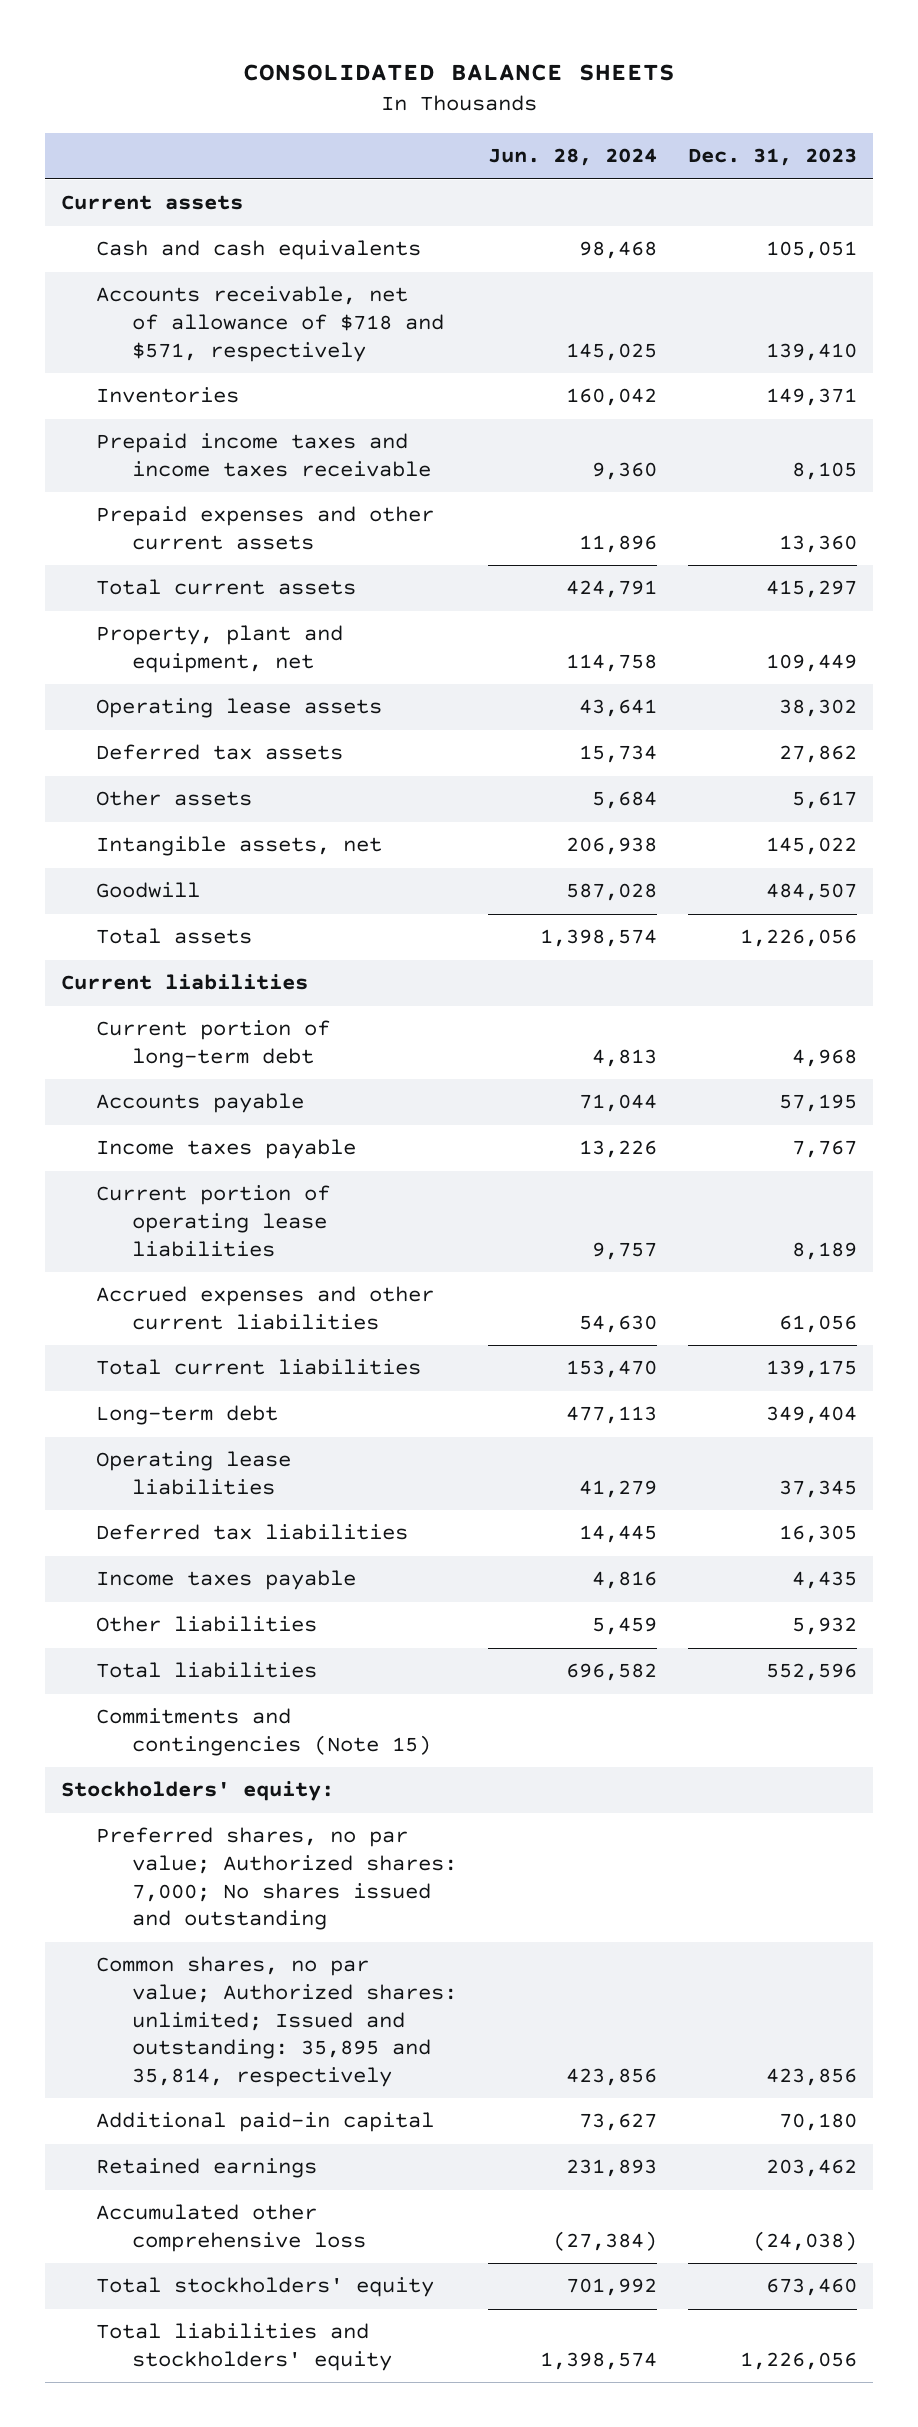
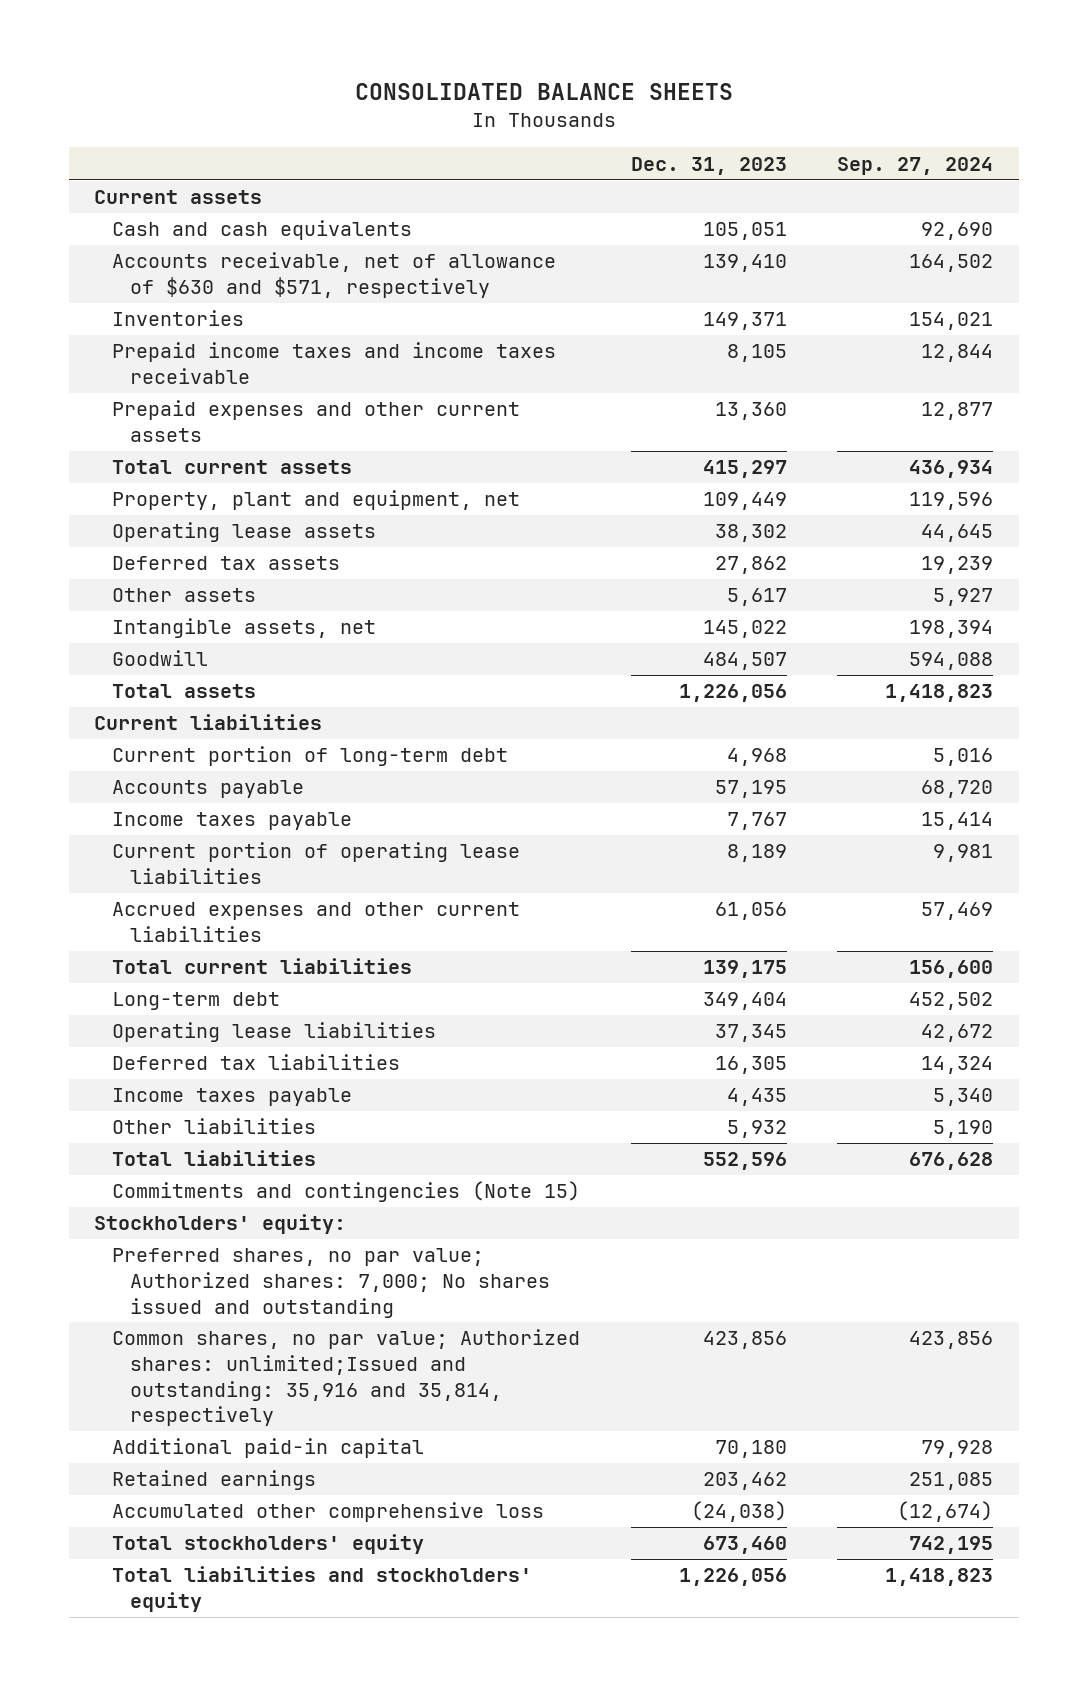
[488,148,658,167] Jun. 28, 2024 -> none
none -> [837,156,994,175] Sep. 27, 2024
[96,286,444,362] Accounts receivable, net of allowance of $718 and $571, respectively -> [112,252,557,298] Accounts receivable, net of allowance of $630 and $571, respectively
[96,1956,457,2088] Common shares, no par value; Authorized shares: unlimited; Issued and outstanding: 35,895 and 35,814, respectively -> [112,1329,581,1427] Common shares, no par value; Authorized shares: unlimited;Issued and outstanding: 35,916 and 35,814, respectively

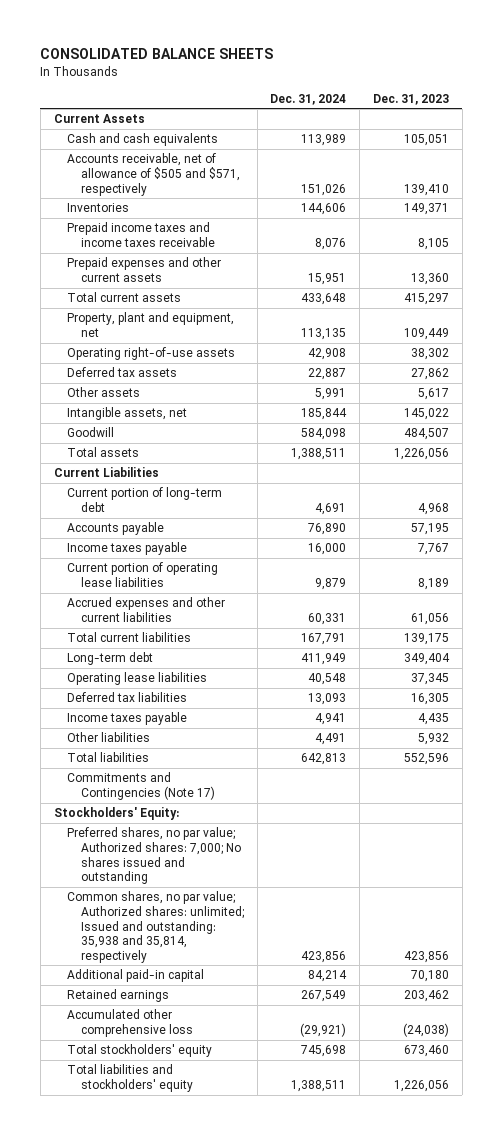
[837,156,994,175] Sep. 27, 2024 -> none
none -> [270,93,347,105] Dec. 31, 2024
[94,190,263,205] Current assets -> [53,114,145,124] Current Assets
[112,252,557,298] Accounts receivable, net of allowance of $630 and $571, respectively -> [67,153,240,196] Accounts receivable, net of allowance of $505 and $571, respectively
[112,522,377,543] Operating lease assets -> [67,347,236,361] Operating right-of-use assets
[94,714,323,731] Current liabilities -> [53,467,159,478] Current Liabilities
[112,1181,581,1203] Commitments and contingencies (Note 15) -> [67,772,215,800] Commitments and Contingencies (Note 17)
[94,1214,347,1235] Stockholders' equity: -> [53,807,179,821] Stockholders' Equity:
[112,1329,581,1427] Common shares, no par value; Authorized shares: unlimited;Issued and outstanding: 35,916 and 35,814, respectively -> [67,891,244,963] Common shares, no par value; Authorized shares: unlimited; Issued and outstanding: 35,938 and 35,814, respectively

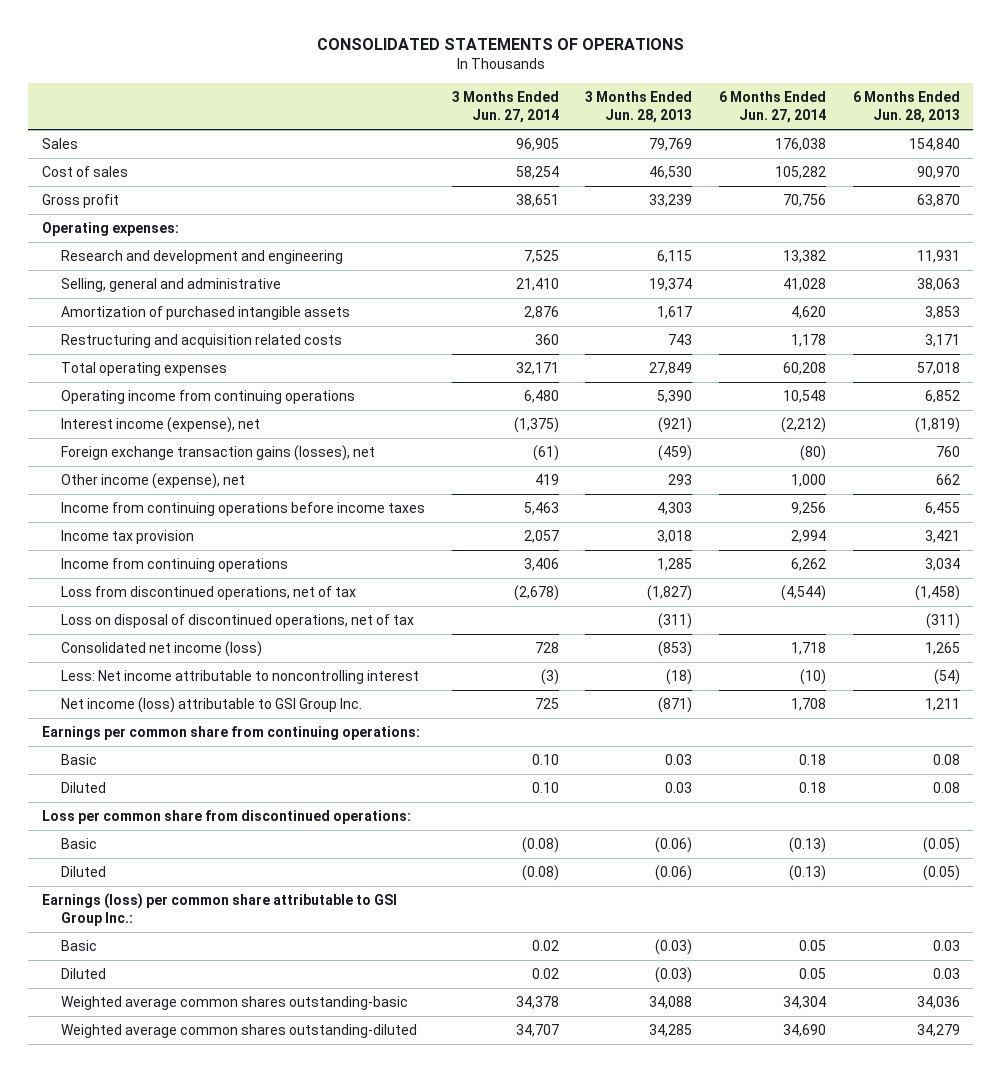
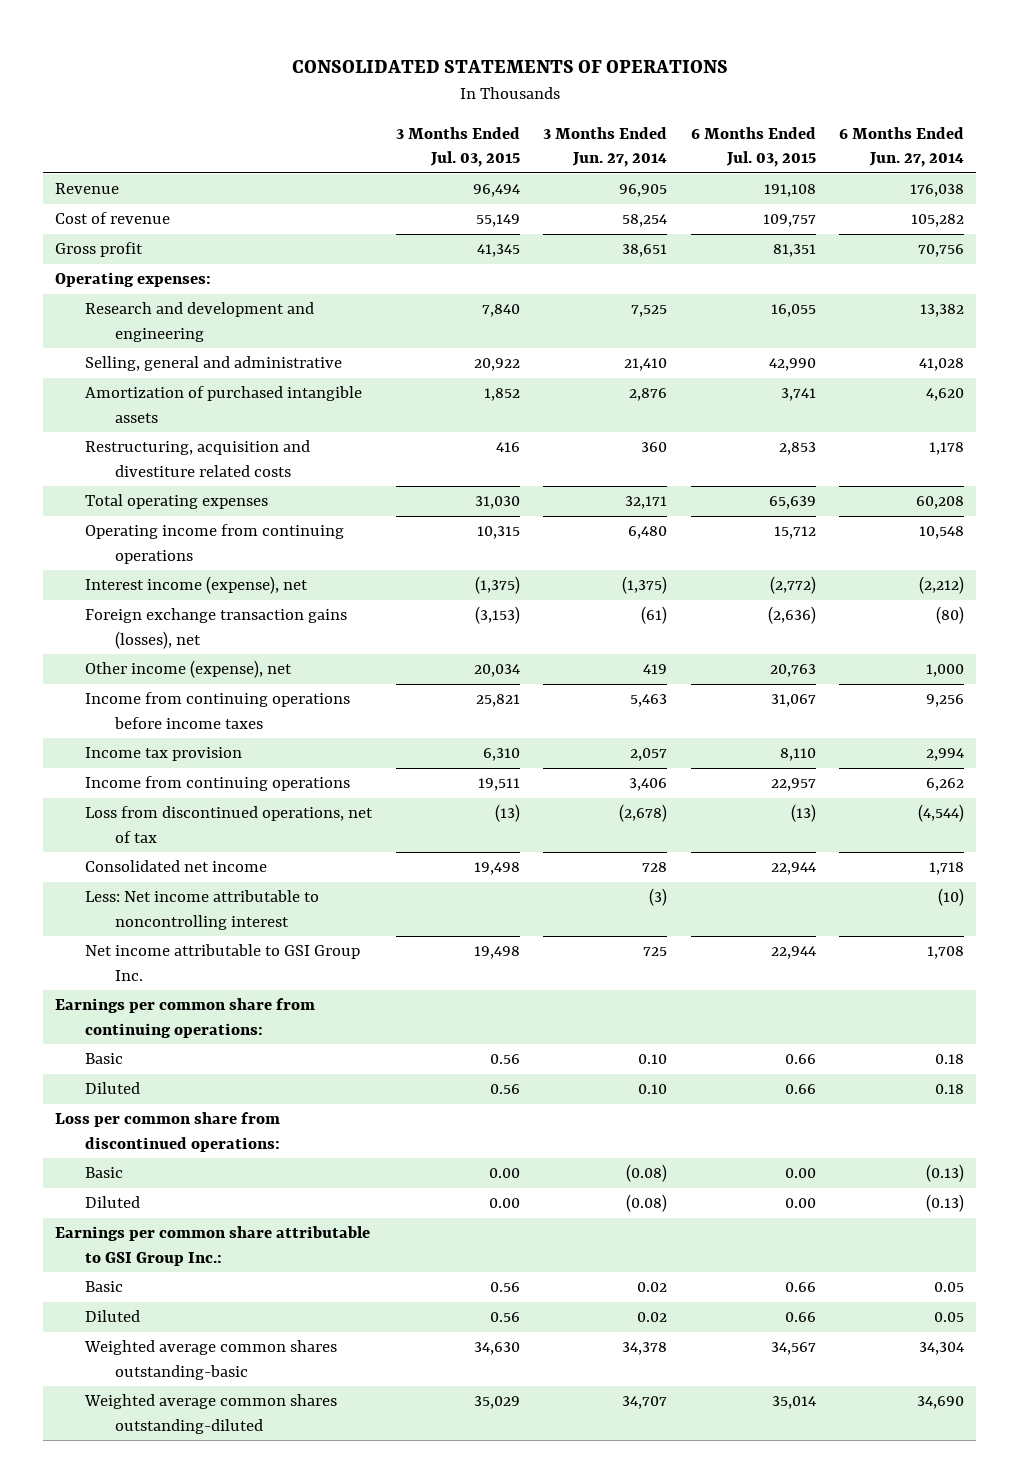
[585,91,693,124] 3 Months Ended Jun. 28, 2013 -> none
[852,91,960,124] 6 Months Ended Jun. 28, 2013 -> none
none -> [395,126,520,168] 3 Months Ended Jul. 03, 2015
none -> [690,126,816,168] 6 Months Ended Jul. 03, 2015
[41,138,78,150] Sales -> [55,183,120,195] Revenue
[41,166,128,178] Cost of sales -> [55,212,171,225] Cost of revenue
[61,334,343,349] Restructuring and acquisition related costs -> [85,440,311,477] Restructuring, acquisition and divestiture related costs
[61,614,415,629] Loss on disposal of discontinued operations, net of tax -> none
[61,641,263,658] Consolidated net income (loss) -> [85,860,268,873] Consolidated net income
[61,697,363,714] Net income (loss) attributable to GSI Group Inc. -> [85,944,361,981] Net income attributable to GSI Group Inc.
[41,893,397,926] Earnings (loss) per common share attributable to GSI Group Inc.: -> [55,1226,371,1266] Earnings per common share attributable to GSI Group Inc.:

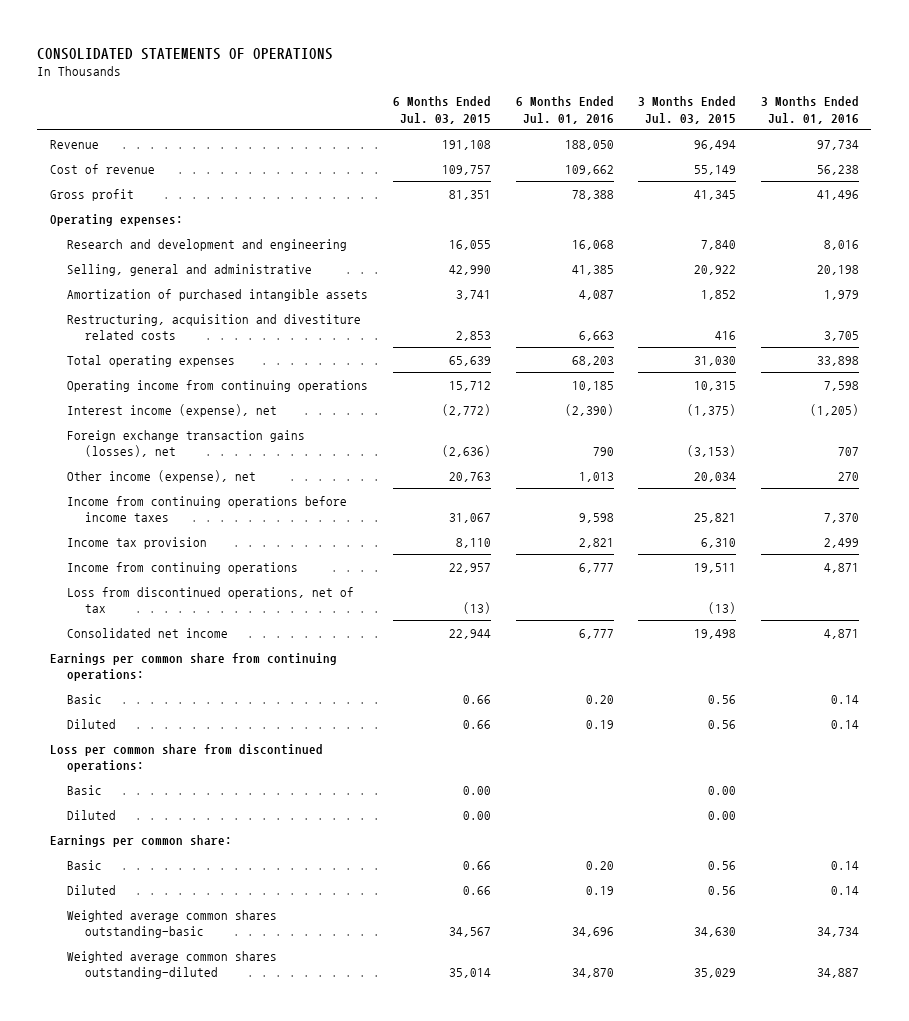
[543,126,668,168] 3 Months Ended Jun. 27, 2014 -> none
[839,126,965,168] 6 Months Ended Jun. 27, 2014 -> none
none -> [515,95,614,124] 6 Months Ended Jul. 01, 2016
none -> [761,95,860,124] 3 Months Ended Jul. 01, 2016
[85,890,320,930] Less: Net income attributable to noncontrolling interest -> none
[85,944,361,981] Net income attributable to GSI Group Inc. -> none
[55,1226,371,1266] Earnings per common share attributable to GSI Group Inc.: -> [49,834,232,847] Earnings per common share:

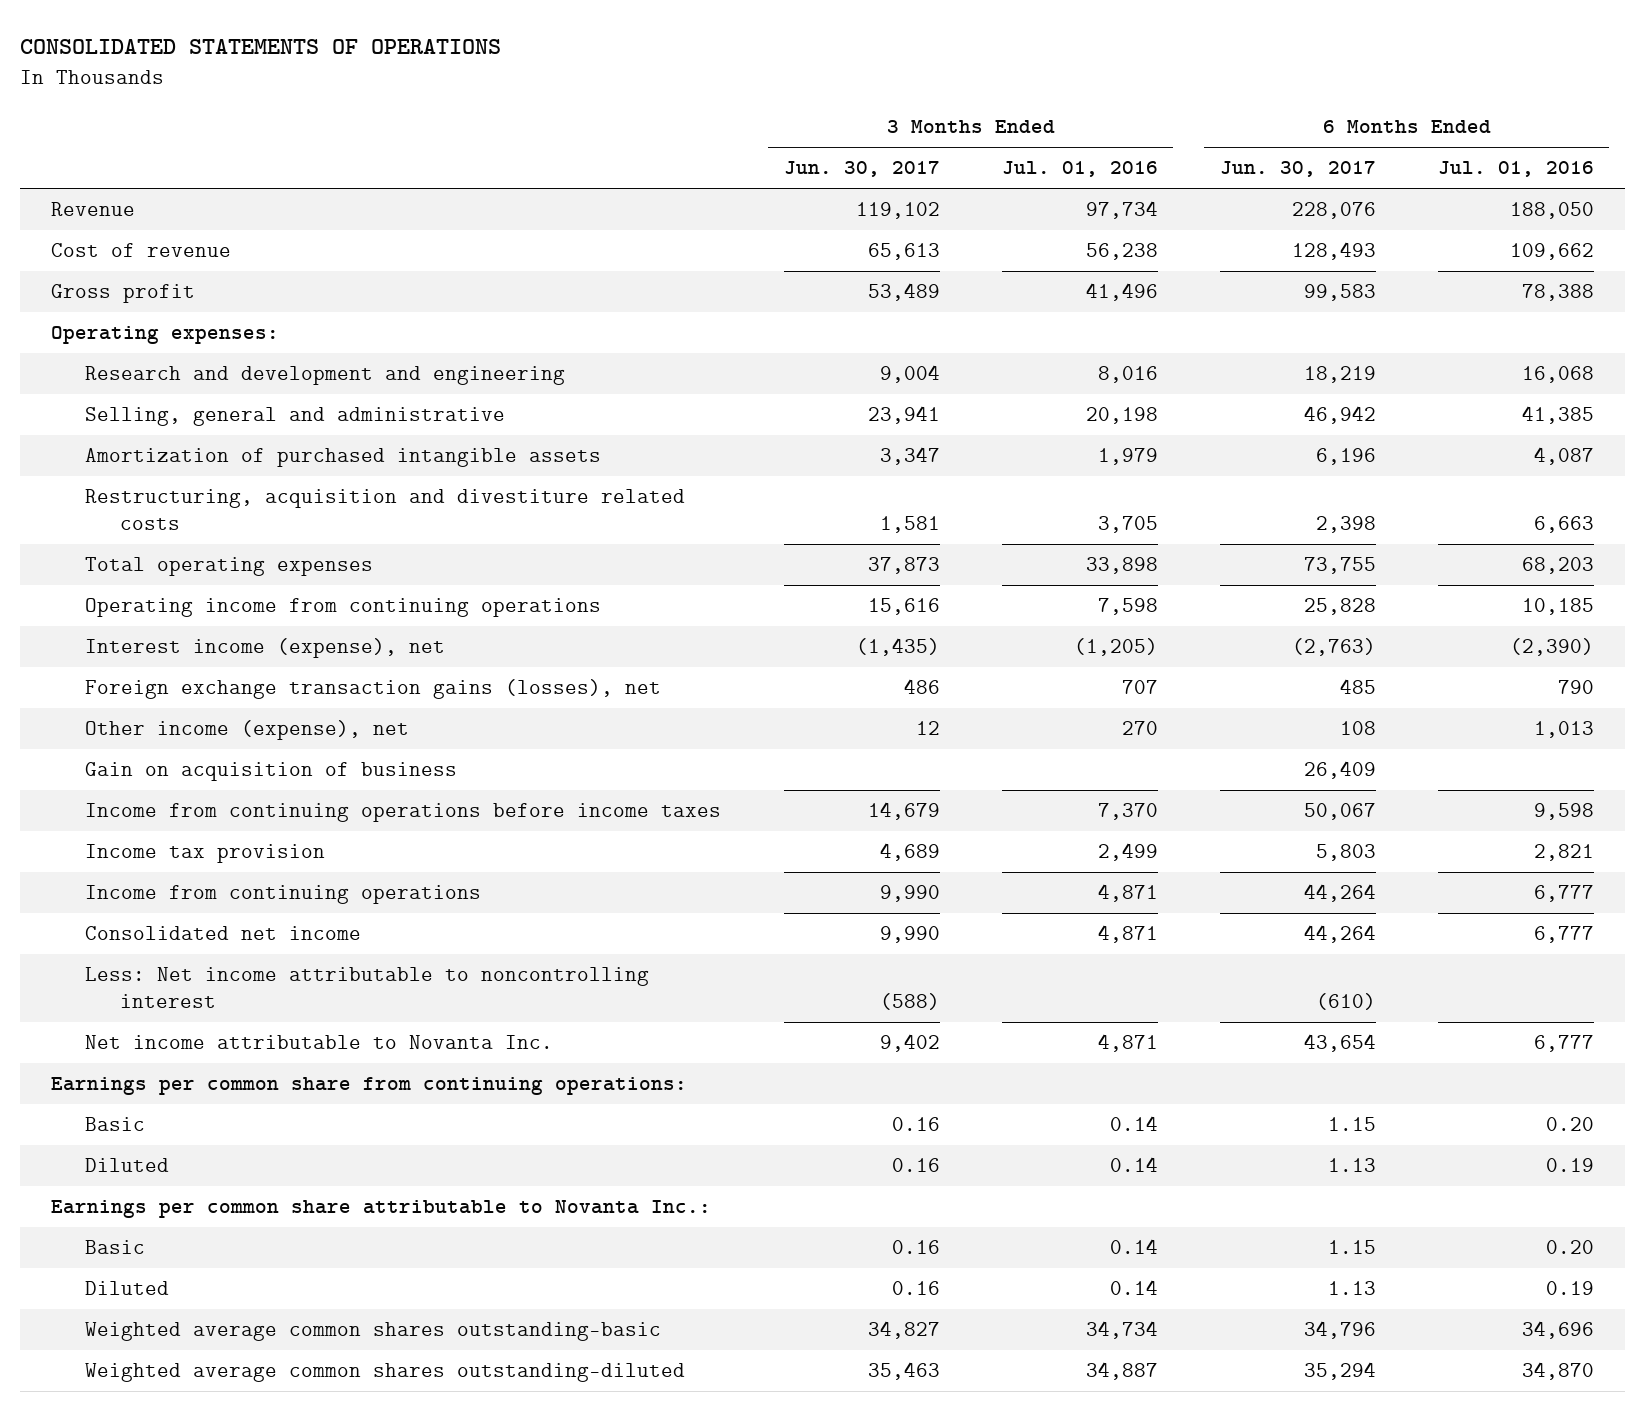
[392,95,491,124] 6 Months Ended Jul. 03, 2015 -> none
[638,95,737,124] 3 Months Ended Jul. 03, 2015 -> none
none -> [783,161,940,178] Jun. 30, 2017
none -> [1219,161,1376,178] Jun. 30, 2017
none -> [85,762,458,782] Gain on acquisition of business
[67,586,355,614] Loss from discontinued operations, net of tax -> none
none -> [85,967,650,1009] Less: Net income attributable to noncontrolling interest
none -> [85,1035,554,1050] Net income attributable to Novanta Inc.
[49,743,323,773] Loss per common share from discontinued operations: -> none
[67,784,103,795] Basic -> none
[67,809,117,820] Diluted -> none
[49,834,232,847] Earnings per common share: -> [51,1200,712,1219] Earnings per common share attributable to Novanta Inc.:

